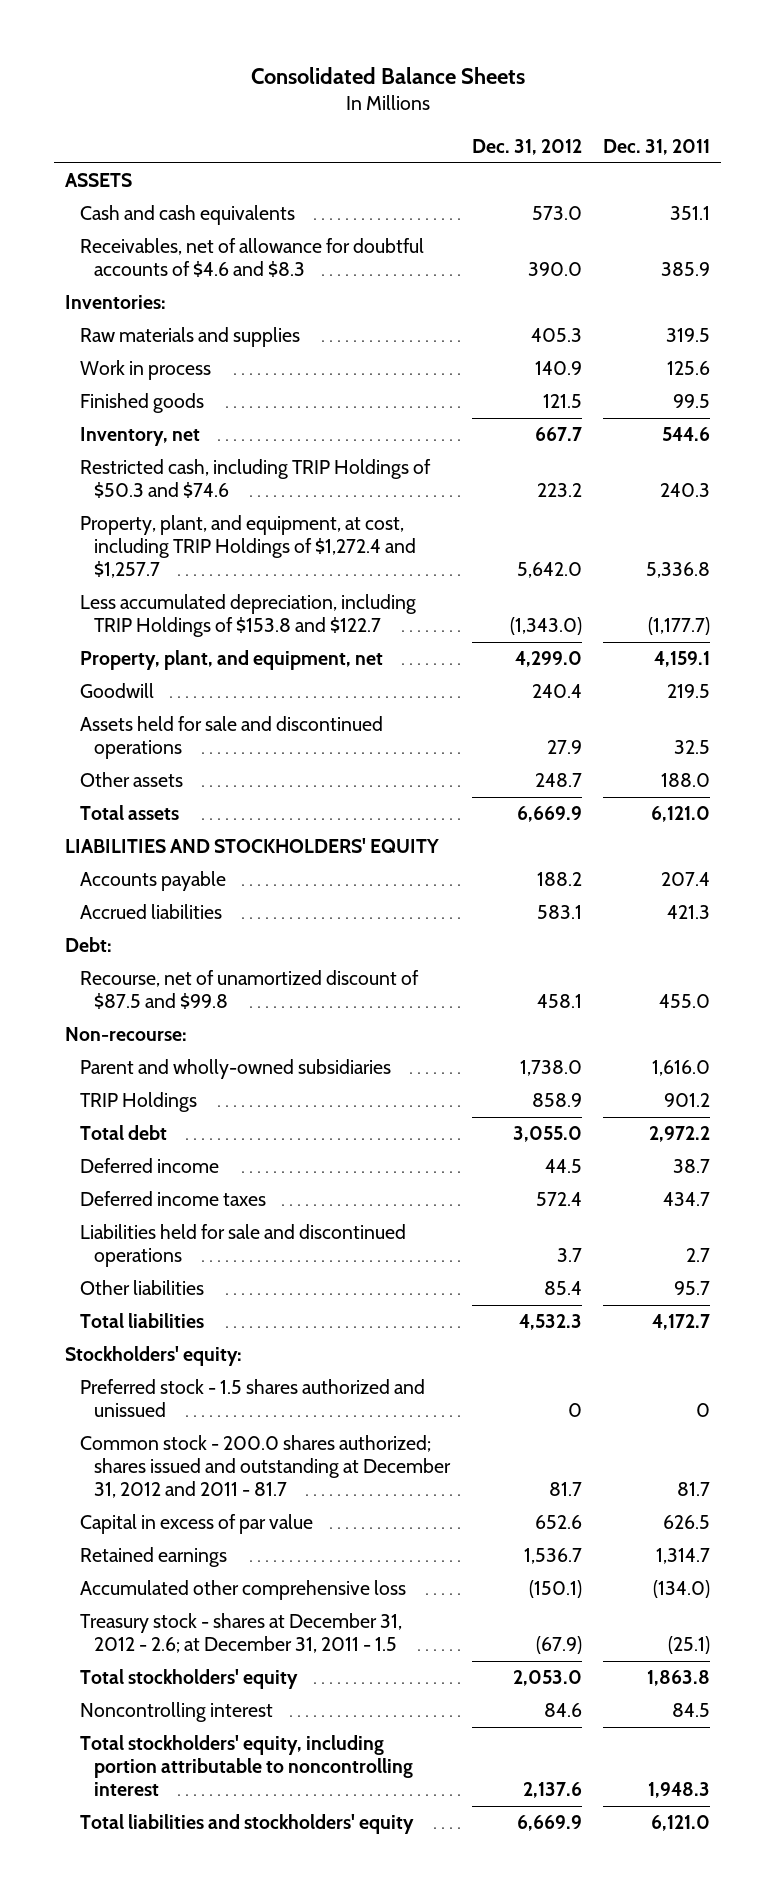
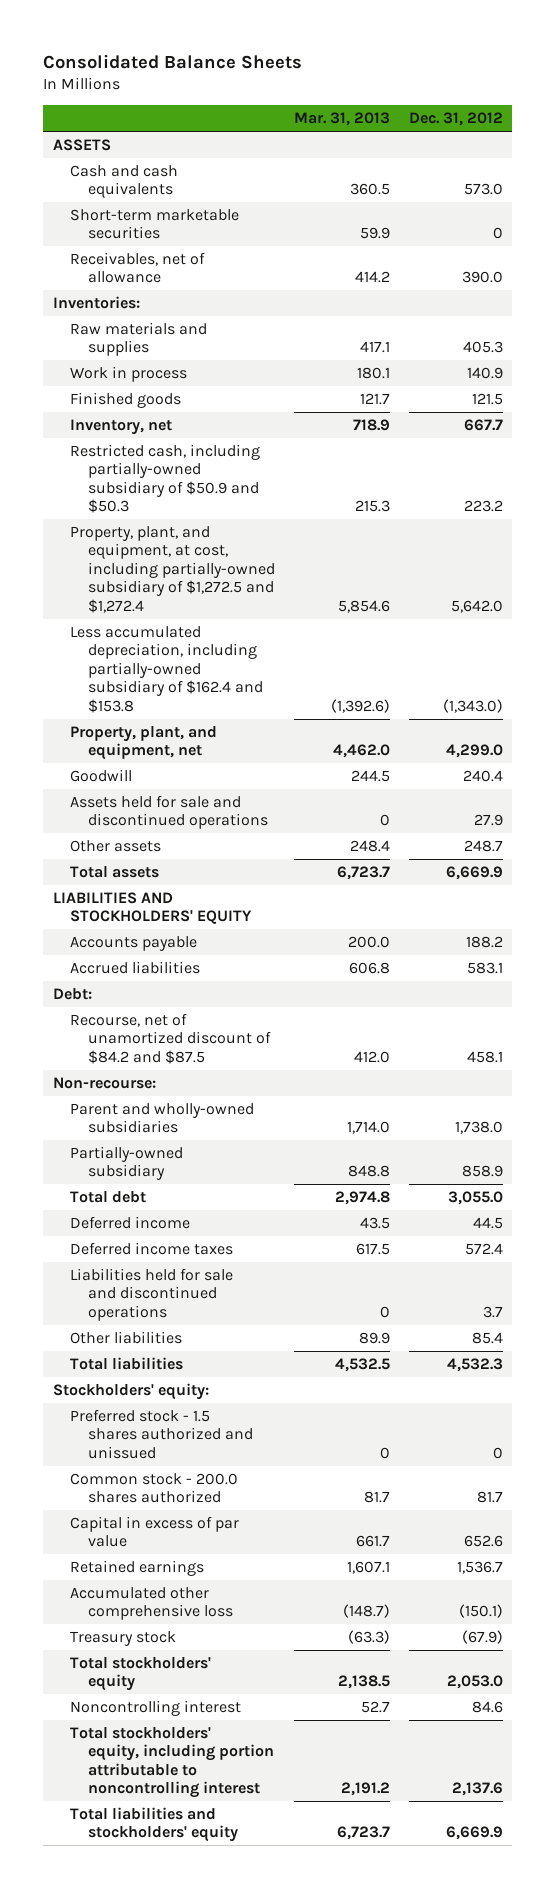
[602,138,710,155] Dec. 31, 2011 -> none
none -> [293,112,390,127] Mar. 31, 2013
none -> [70,208,240,240] Short-term marketable securities
[79,238,424,278] Receivables, net of allowance for doubtful accounts of $4.6 and $8.3 -> [70,251,206,284] Receivables, net of allowance
[79,459,431,499] Restricted cash, including TRIP Holdings of $50.3 and $74.6 -> [70,443,261,514] Restricted cash, including partially-owned subsidiary of $50.9 and $50.3
[79,515,417,579] Property, plant, and equipment, at cost, including TRIP Holdings of $1,272.4 and $1,257.7 -> [70,525,275,613] Property, plant, and equipment, at cost, including partially-owned subsidiary of $1,272.5 and $1,272.4
[79,594,416,638] Less accumulated depreciation, including TRIP Holdings of $153.8 and $122.7 -> [70,625,263,713] Less accumulated depreciation, including partially-owned subsidiary of $162.4 and $153.8
[79,970,419,1010] Recourse, net of unamortized discount of $87.5 and $99.8 -> [70,1012,271,1064] Recourse, net of unamortized discount of $84.2 and $87.5
[79,1092,197,1113] TRIP Holdings -> [70,1145,184,1181] Partially-owned subsidiary
[79,1435,452,1499] Common stock - 200.0 shares authorized; shares issued and outstanding at December 31, 2012 and 2011 - 81.7 -> [70,1472,239,1504] Common stock - 200.0 shares authorized
[79,1613,402,1654] Treasury stock - shares at December 31, 2012 - 2.6; at December 31, 2011 - 1.5 -> [70,1630,177,1646] Treasury stock

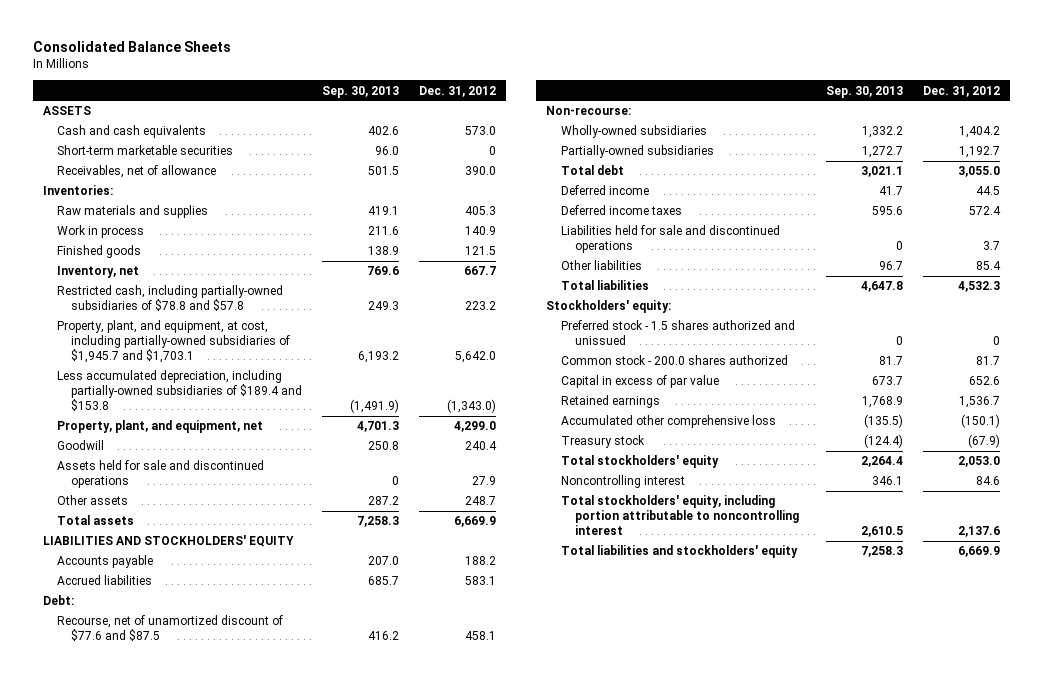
[293,112,390,127] Mar. 31, 2013 -> none
none -> [322,85,400,98] Sep. 30, 2013
[70,443,261,514] Restricted cash, including partially-owned subsidiary of $50.9 and $50.3 -> [56,285,283,312] Restricted cash, including partially-owned subsidiaries of $78.8 and $57.8
[70,525,275,613] Property, plant, and equipment, at cost, including partially-owned subsidiary of $1,272.5 and $1,272.4 -> [56,320,291,364] Property, plant, and equipment, at cost, including partially-owned subsidiaries of $1,945.7 and $1,703.1
[70,625,263,713] Less accumulated depreciation, including partially-owned subsidiary of $162.4 and $153.8 -> [56,370,303,412] Less accumulated depreciation, including partially-owned subsidiaries of $189.4 and $153.8
[70,1012,271,1064] Recourse, net of unamortized discount of $84.2 and $87.5 -> [56,615,283,642] Recourse, net of unamortized discount of $77.6 and $87.5
[70,1102,255,1134] Parent and wholly-owned subsidiaries -> [560,125,707,139] Wholly-owned subsidiaries
[454,1121,503,1135] 1,738.0 -> [958,126,1000,139] 1,404.2
[70,1145,184,1181] Partially-owned subsidiary -> [560,145,714,159] Partially-owned subsidiaries
[461,1165,503,1178] 858.9 -> [958,146,1000,159] 1,192.7

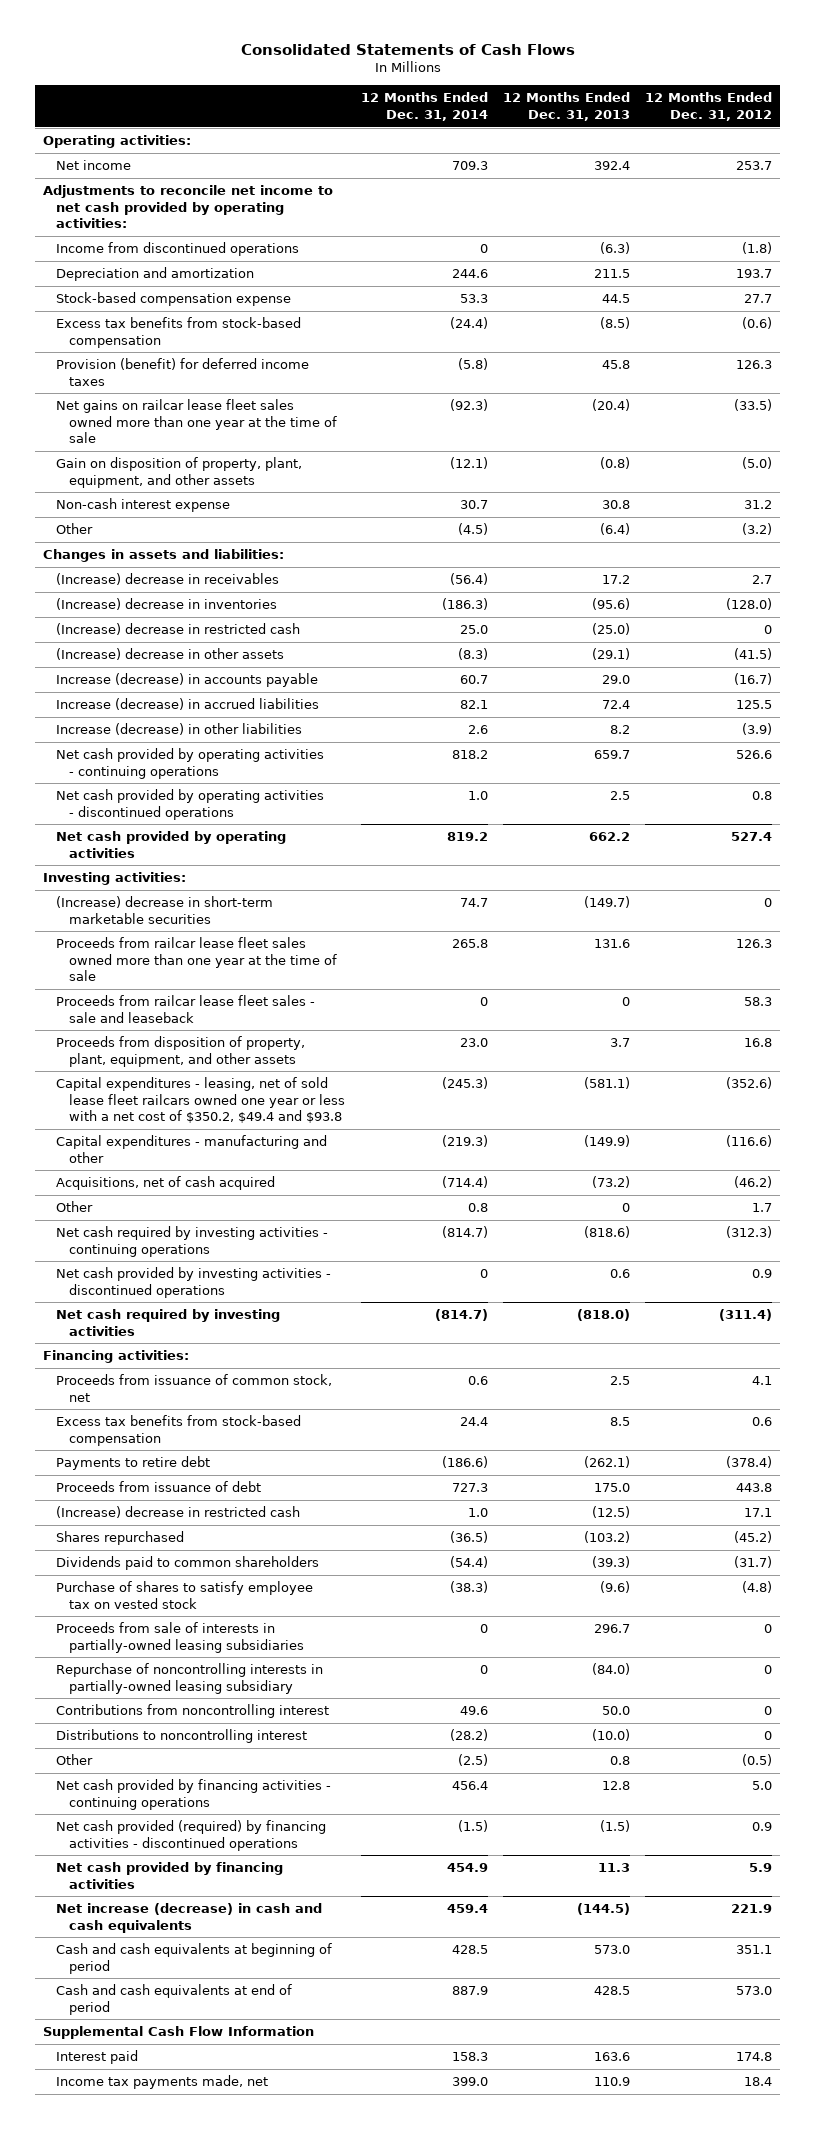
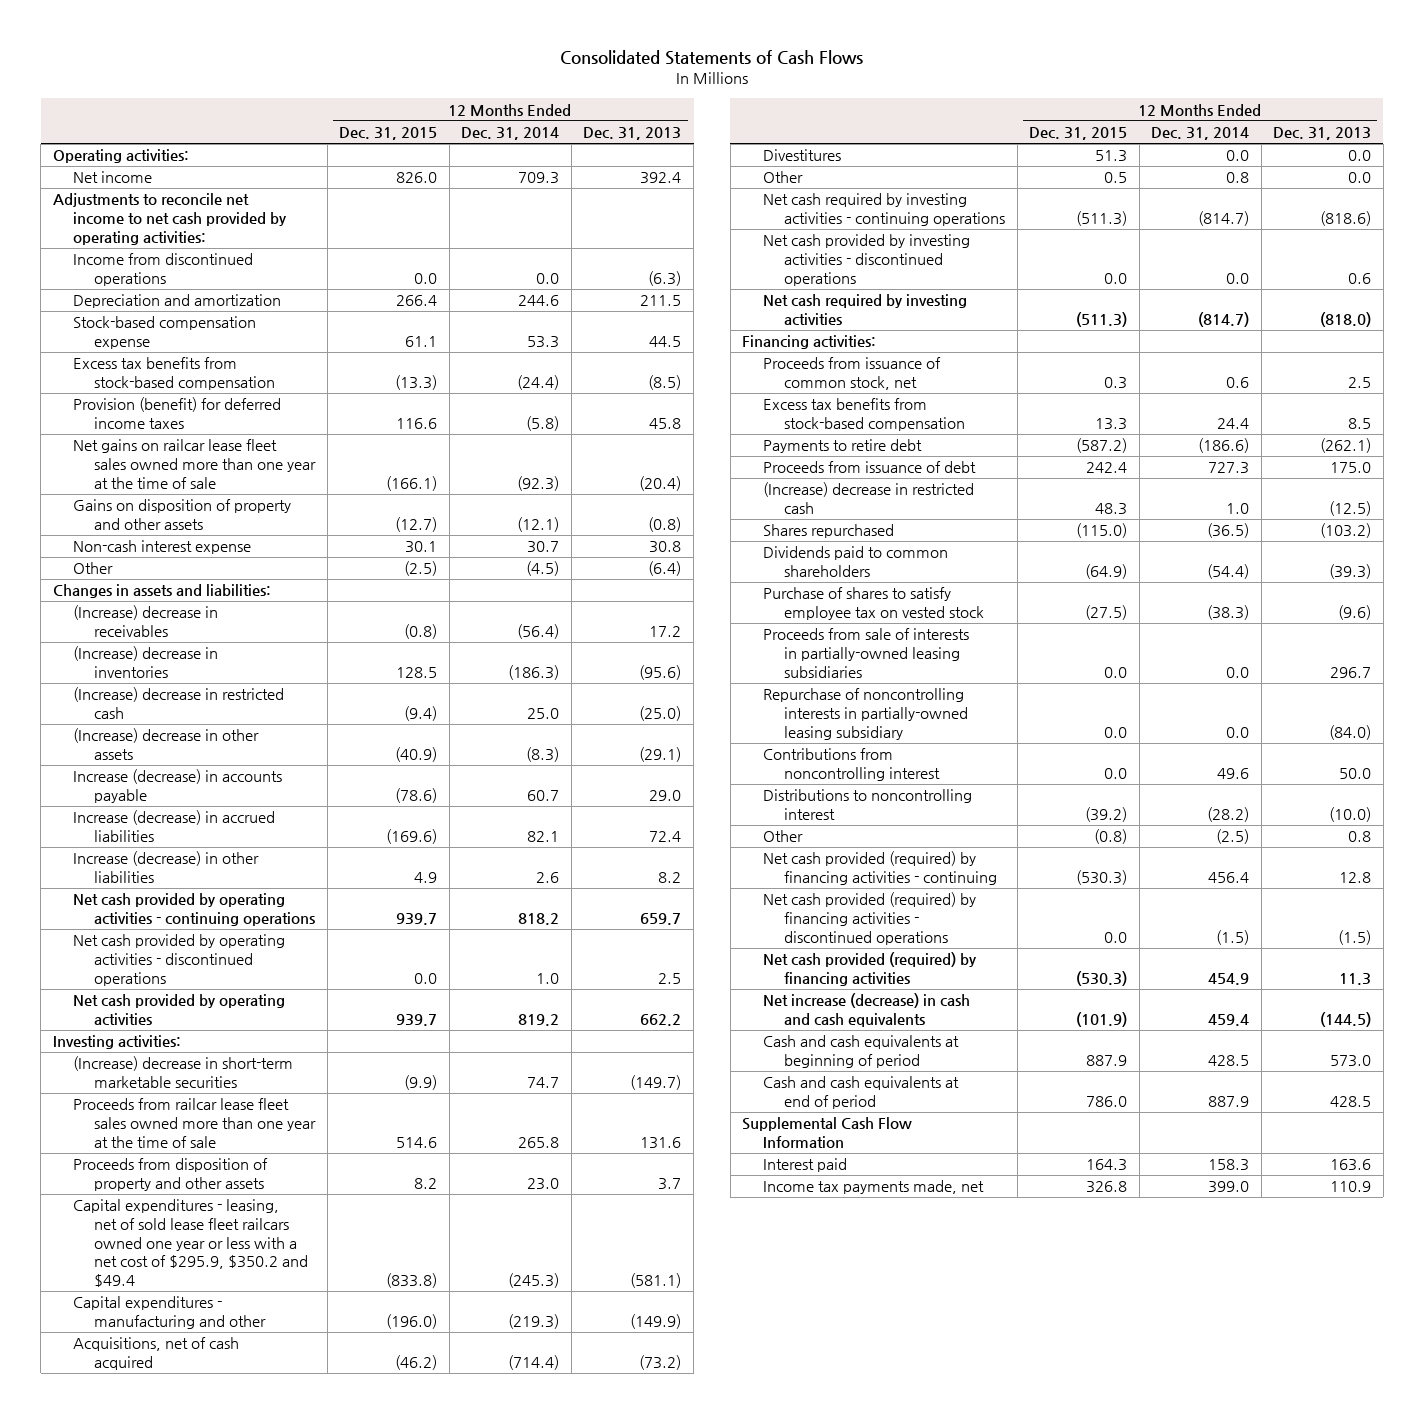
[645,92,773,121] 12 Months Ended Dec. 31, 2012 -> none
none -> [339,126,438,140] Dec. 31, 2015
[479,244,488,254] 0 -> [536,273,560,285] 0.0
[56,457,303,488] Gain on disposition of property, plant, equipment, and other assets -> [73,499,292,531] Gains on disposition of property and other assets
[56,995,316,1023] Proceeds from railcar lease fleet sales - sale and leaseback -> none
[56,1036,306,1067] Proceeds from disposition of property, plant, equipment, and other assets -> [73,1158,269,1192] Proceeds from disposition of property and other assets
[56,1077,346,1123] Capital expenditures - leasing, net of sold lease fleet railcars owned one year or less with a net cost of $350.2, $49.4 and $93.8 -> [73,1199,309,1288] Capital expenditures - leasing, net of sold lease fleet railcars owned one year or less with a net cost of $295.9, $350.2 and $49.4
none -> [763,149,842,162] Divestitures
[621,1203,630,1213] 0 -> [1348,172,1372,184] 0.0
[479,1269,488,1279] 0 -> [1226,272,1250,284] 0.0
[479,1624,488,1634] 0 -> [1226,666,1250,678] 0.0
[479,1665,488,1675] 0 -> [1226,726,1250,738] 0.0
[56,1779,332,1810] Net cash provided by financing activities - continuing operations -> [763,851,998,886] Net cash provided (required) by financing activities - continuing
[56,1862,284,1889] Net cash provided by financing activities -> [763,952,978,987] Net cash provided (required) by financing activities

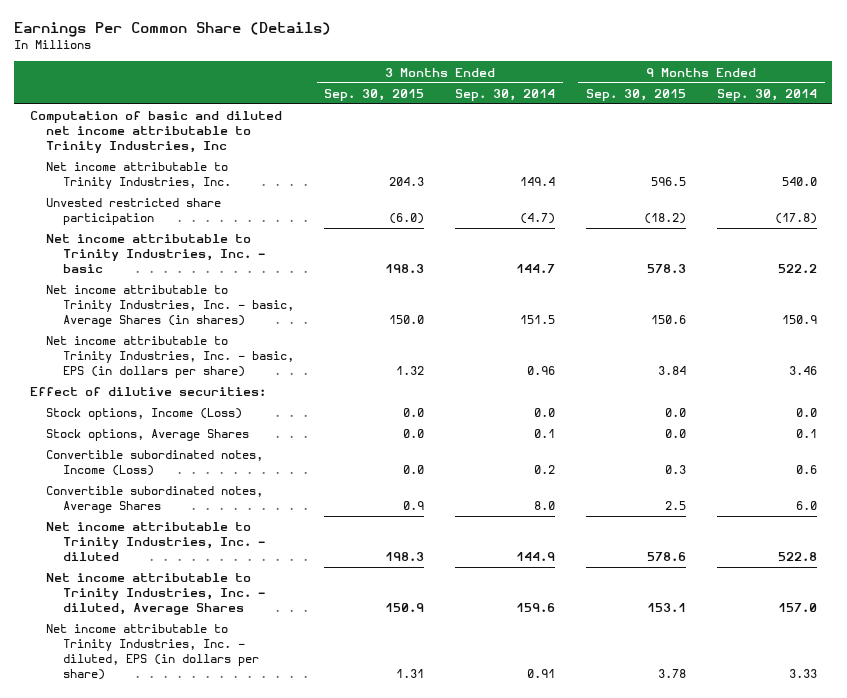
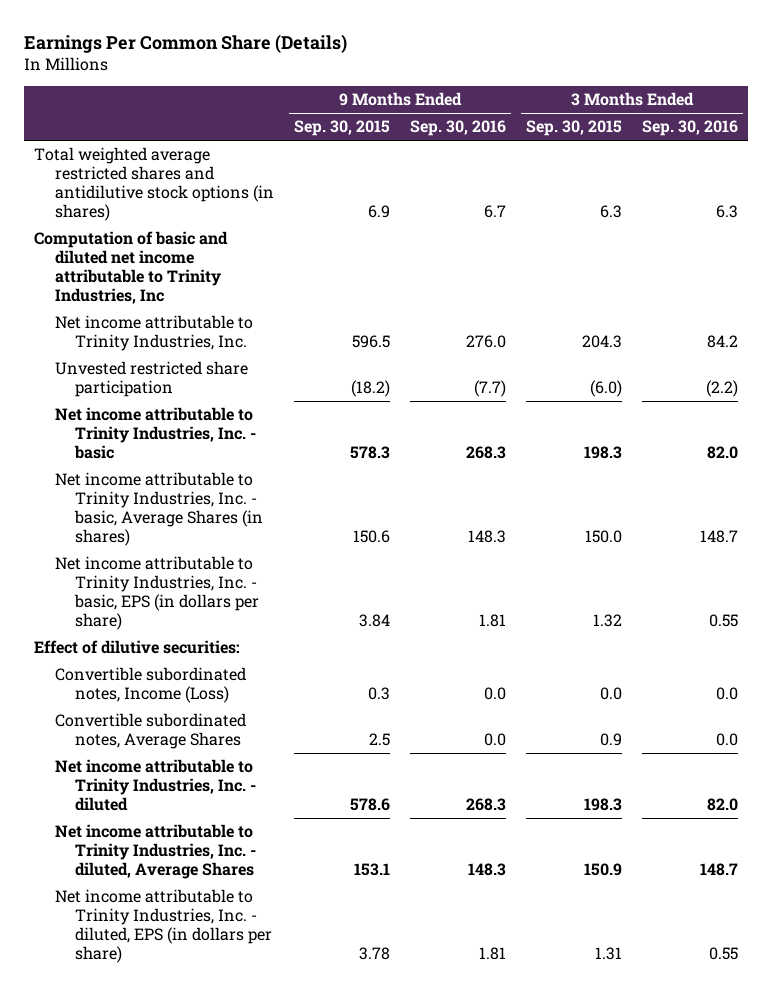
[455,88,556,101] Sep. 30, 2014 -> none
[716,88,817,101] Sep. 30, 2014 -> none
none -> [409,120,506,137] Sep. 30, 2016
none -> [641,120,738,137] Sep. 30, 2016
none -> [34,147,274,222] Total weighted average restricted shares and antidilutive stock options (in shares)
[46,408,243,421] Stock options, Income (Loss) -> none
[46,429,250,442] Stock options, Average Shares -> none

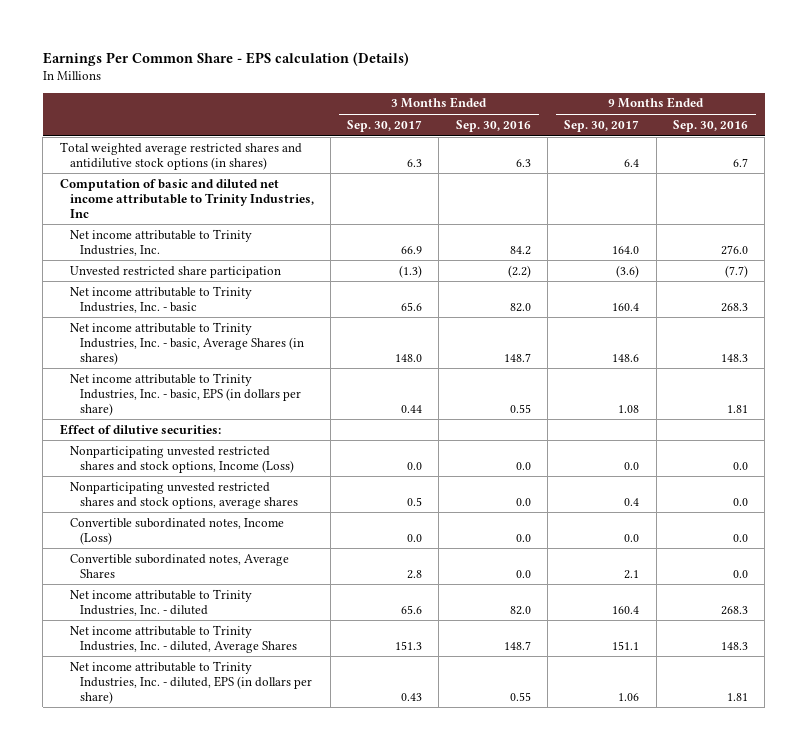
[24,33,348,53] Earnings Per Common Share (Details) -> [42,51,409,66] Earnings Per Common Share - EPS calculation (Details)
[293,120,390,137] Sep. 30, 2015 -> none
[525,120,622,137] Sep. 30, 2015 -> none
none -> [347,119,423,132] Sep. 30, 2017
none -> [564,119,640,132] Sep. 30, 2017
none -> [69,445,294,473] Nonparticipating unvested restricted shares and stock options, Income (Loss)
none -> [69,481,298,509] Nonparticipating unvested restricted shares and stock options, average shares

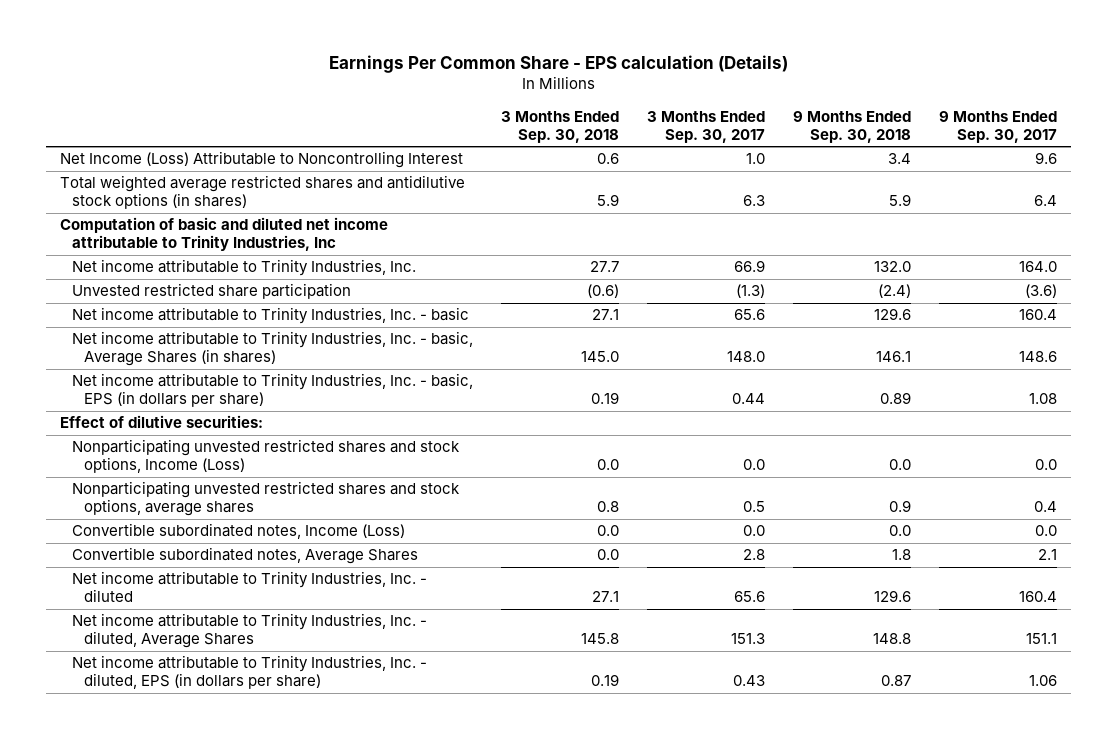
[455,119,531,132] Sep. 30, 2016 -> none
[672,119,748,132] Sep. 30, 2016 -> none
none -> [501,110,620,143] 3 Months Ended Sep. 30, 2018
none -> [793,110,912,143] 9 Months Ended Sep. 30, 2018
none -> [60,151,464,169] Net Income (Loss) Attributable to Noncontrolling Interest

